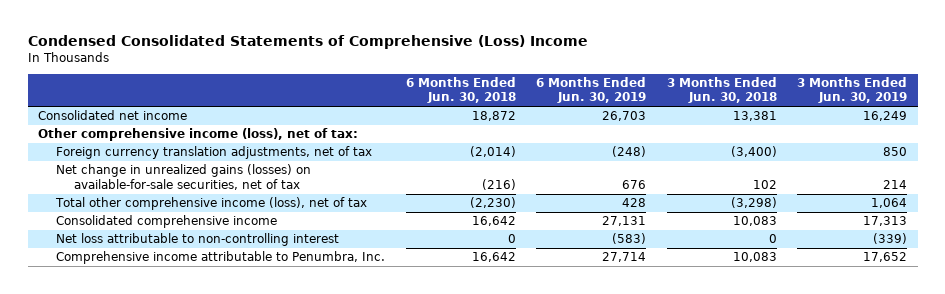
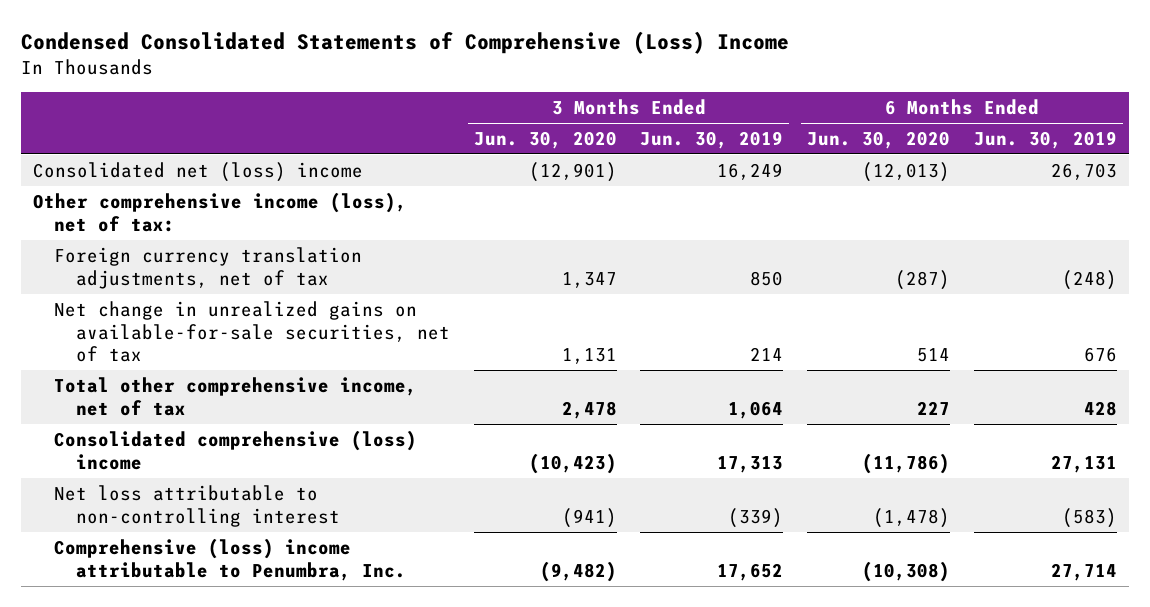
[405,77,516,104] 6 Months Ended Jun. 30, 2018 -> none
[666,77,777,104] 3 Months Ended Jun. 30, 2018 -> none
none -> [473,130,617,149] Jun. 30, 2020
none -> [807,130,951,149] Jun. 30, 2020
[37,110,187,121] Consolidated net income -> [32,161,363,182] Consolidated net (loss) income
[55,164,311,190] Net change in unrealized gains (losses) on available-for-sale securities, net of tax -> [54,300,450,363] Net change in unrealized gains on available-for-sale securities, net of tax
[54,197,367,211] Total other comprehensive income (loss), net of tax -> [54,376,418,416] Total other comprehensive income, net of tax
[55,215,277,229] Consolidated comprehensive income -> [54,429,418,470] Consolidated comprehensive (loss) income
[55,251,385,265] Comprehensive income attributable to Penumbra, Inc. -> [54,537,406,581] Comprehensive (loss) income attributable to Penumbra, Inc.

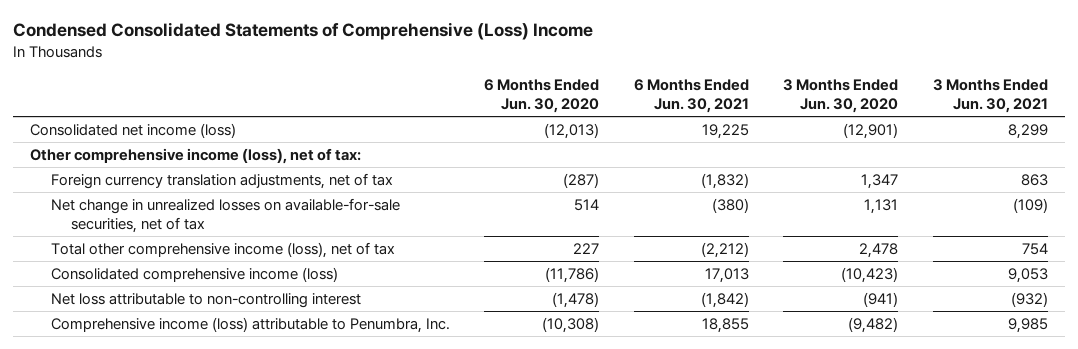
[640,130,784,149] Jun. 30, 2019 -> none
[974,130,1118,149] Jun. 30, 2019 -> none
none -> [633,78,749,113] 6 Months Ended Jun. 30, 2021
none -> [932,78,1048,113] 3 Months Ended Jun. 30, 2021
[32,161,363,182] Consolidated net (loss) income -> [29,123,236,139] Consolidated net income (loss)
[54,300,450,363] Net change in unrealized gains on available-for-sale securities, net of tax -> [50,198,400,234] Net change in unrealized losses on available-for-sale securities, net of tax
[54,376,418,416] Total other comprehensive income, net of tax -> [50,242,395,259] Total other comprehensive income (loss), net of tax
[54,429,418,470] Consolidated comprehensive (loss) income -> [50,267,338,283] Consolidated comprehensive income (loss)
[54,537,406,581] Comprehensive (loss) income attributable to Penumbra, Inc. -> [50,317,450,334] Comprehensive income (loss) attributable to Penumbra, Inc.

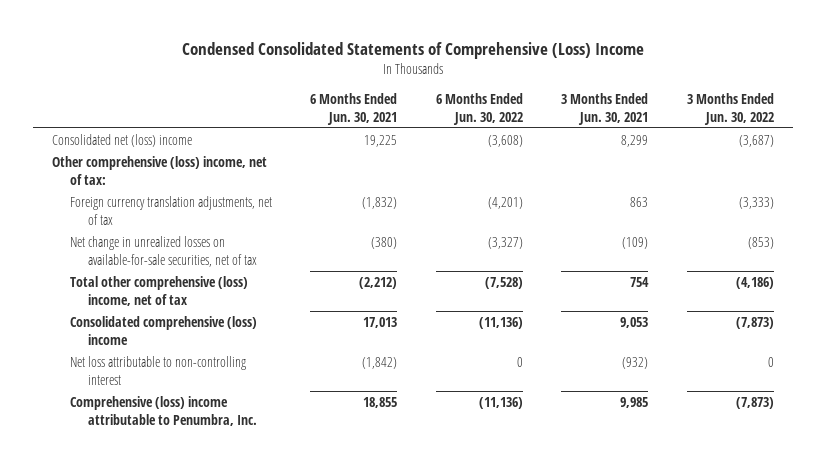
[484,78,600,113] 6 Months Ended Jun. 30, 2020 -> none
[783,78,899,113] 3 Months Ended Jun. 30, 2020 -> none
none -> [435,93,523,125] 6 Months Ended Jun. 30, 2022
none -> [686,93,774,125] 3 Months Ended Jun. 30, 2022
[29,123,236,139] Consolidated net income (loss) -> [51,134,192,148] Consolidated net (loss) income
[29,148,361,165] Other comprehensive income (loss), net of tax: -> [51,156,267,185] Other comprehensive (loss) income, net of tax:
[50,242,395,259] Total other comprehensive income (loss), net of tax -> [70,276,249,306] Total other comprehensive (loss) income, net of tax
[50,267,338,283] Consolidated comprehensive income (loss) -> [70,316,258,345] Consolidated comprehensive (loss) income
[50,317,450,334] Comprehensive income (loss) attributable to Penumbra, Inc. -> [70,396,258,426] Comprehensive (loss) income attributable to Penumbra, Inc.

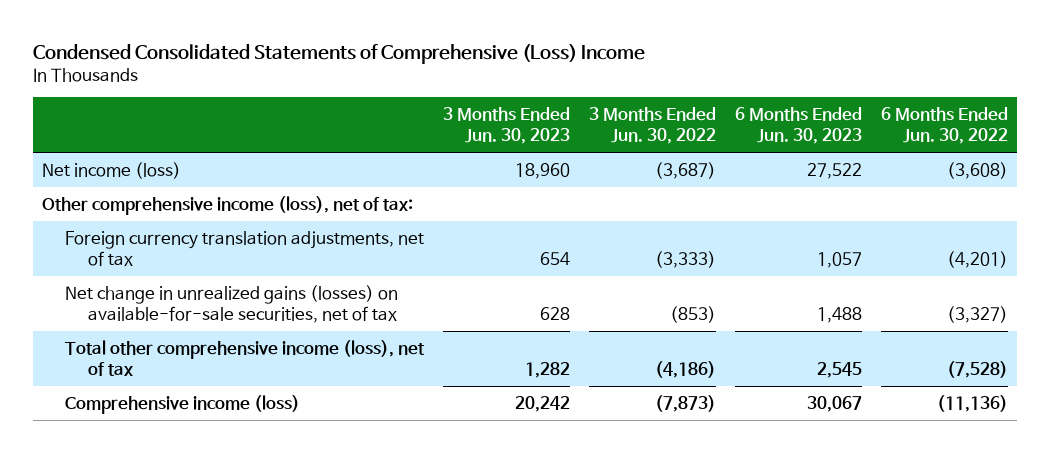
[310,93,398,125] 6 Months Ended Jun. 30, 2021 -> none
[561,93,649,125] 3 Months Ended Jun. 30, 2021 -> none
none -> [443,107,571,145] 3 Months Ended Jun. 30, 2023
none -> [735,107,863,145] 6 Months Ended Jun. 30, 2023
[51,134,192,148] Consolidated net (loss) income -> [42,161,182,179] Net income (loss)
[51,156,267,185] Other comprehensive (loss) income, net of tax: -> [42,195,414,215] Other comprehensive income (loss), net of tax:
[70,316,258,345] Consolidated comprehensive (loss) income -> none
[70,356,247,385] Net loss attributable to non-controlling interest -> none
[70,236,258,267] Net change in unrealized losses on available-for-sale securities, net of tax -> [65,284,399,323] Net change in unrealized gains (losses) on available-for-sale securities, net of tax
[70,276,249,306] Total other comprehensive (loss) income, net of tax -> [65,339,426,376] Total other comprehensive income (loss), net of tax
[70,396,258,426] Comprehensive (loss) income attributable to Penumbra, Inc. -> [65,394,301,414] Comprehensive income (loss)

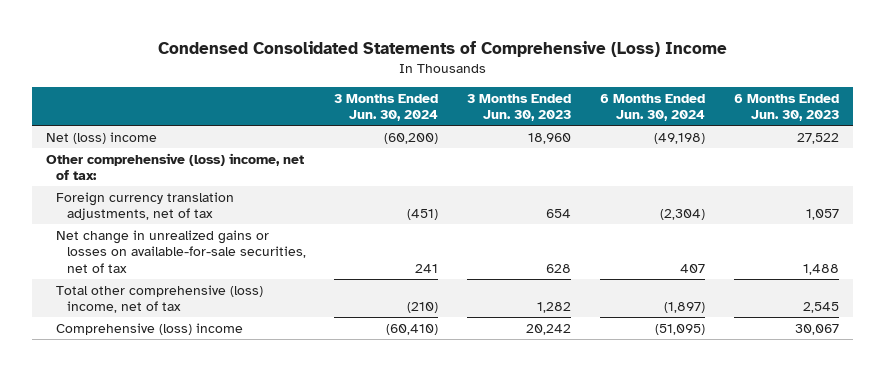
[589,107,717,145] 3 Months Ended Jun. 30, 2022 -> none
[881,107,1009,145] 6 Months Ended Jun. 30, 2022 -> none
none -> [334,93,439,122] 3 Months Ended Jun. 30, 2024
none -> [600,93,706,122] 6 Months Ended Jun. 30, 2024
[42,161,182,179] Net income (loss) -> [46,131,158,144] Net (loss) income
[42,195,414,215] Other comprehensive income (loss), net of tax: -> [46,152,305,181] Other comprehensive (loss) income, net of tax:
[65,284,399,323] Net change in unrealized gains (losses) on available-for-sale securities, net of tax -> [56,229,306,273] Net change in unrealized gains or losses on available-for-sale securities, net of tax
[65,339,426,376] Total other comprehensive income (loss), net of tax -> [56,284,264,314] Total other comprehensive (loss) income, net of tax
[65,394,301,414] Comprehensive income (loss) -> [56,322,244,335] Comprehensive (loss) income

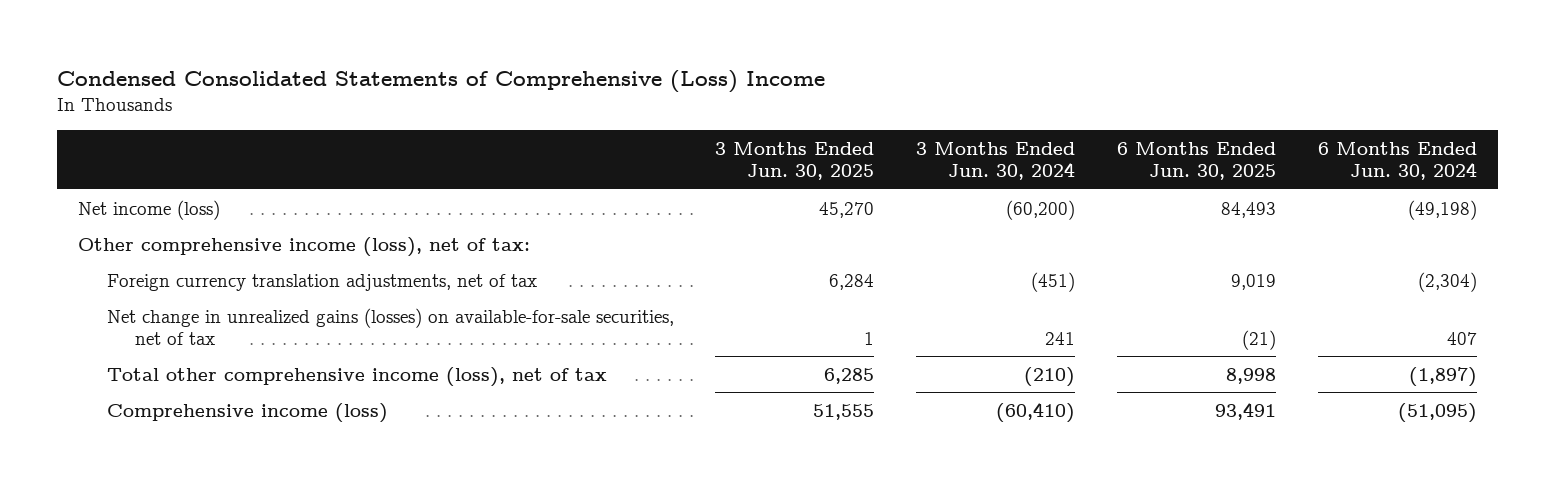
[467,93,572,122] 3 Months Ended Jun. 30, 2023 -> none
[733,93,839,122] 6 Months Ended Jun. 30, 2023 -> none
none -> [715,141,875,180] 3 Months Ended Jun. 30, 2025
none -> [1116,141,1276,180] 6 Months Ended Jun. 30, 2025
[46,131,158,144] Net (loss) income -> [78,199,221,220] Net income (loss)
[46,152,305,181] Other comprehensive (loss) income, net of tax: -> [78,236,531,257] Other comprehensive income (loss), net of tax:
[56,229,306,273] Net change in unrealized gains or losses on available-for-sale securities, net of tax -> [106,307,674,345] Net change in unrealized gains (losses) on available-for-sale securities, net of tax
[56,284,264,314] Total other comprehensive (loss) income, net of tax -> [106,366,607,387] Total other comprehensive income (loss), net of tax
[56,322,244,335] Comprehensive (loss) income -> [106,402,388,423] Comprehensive income (loss)

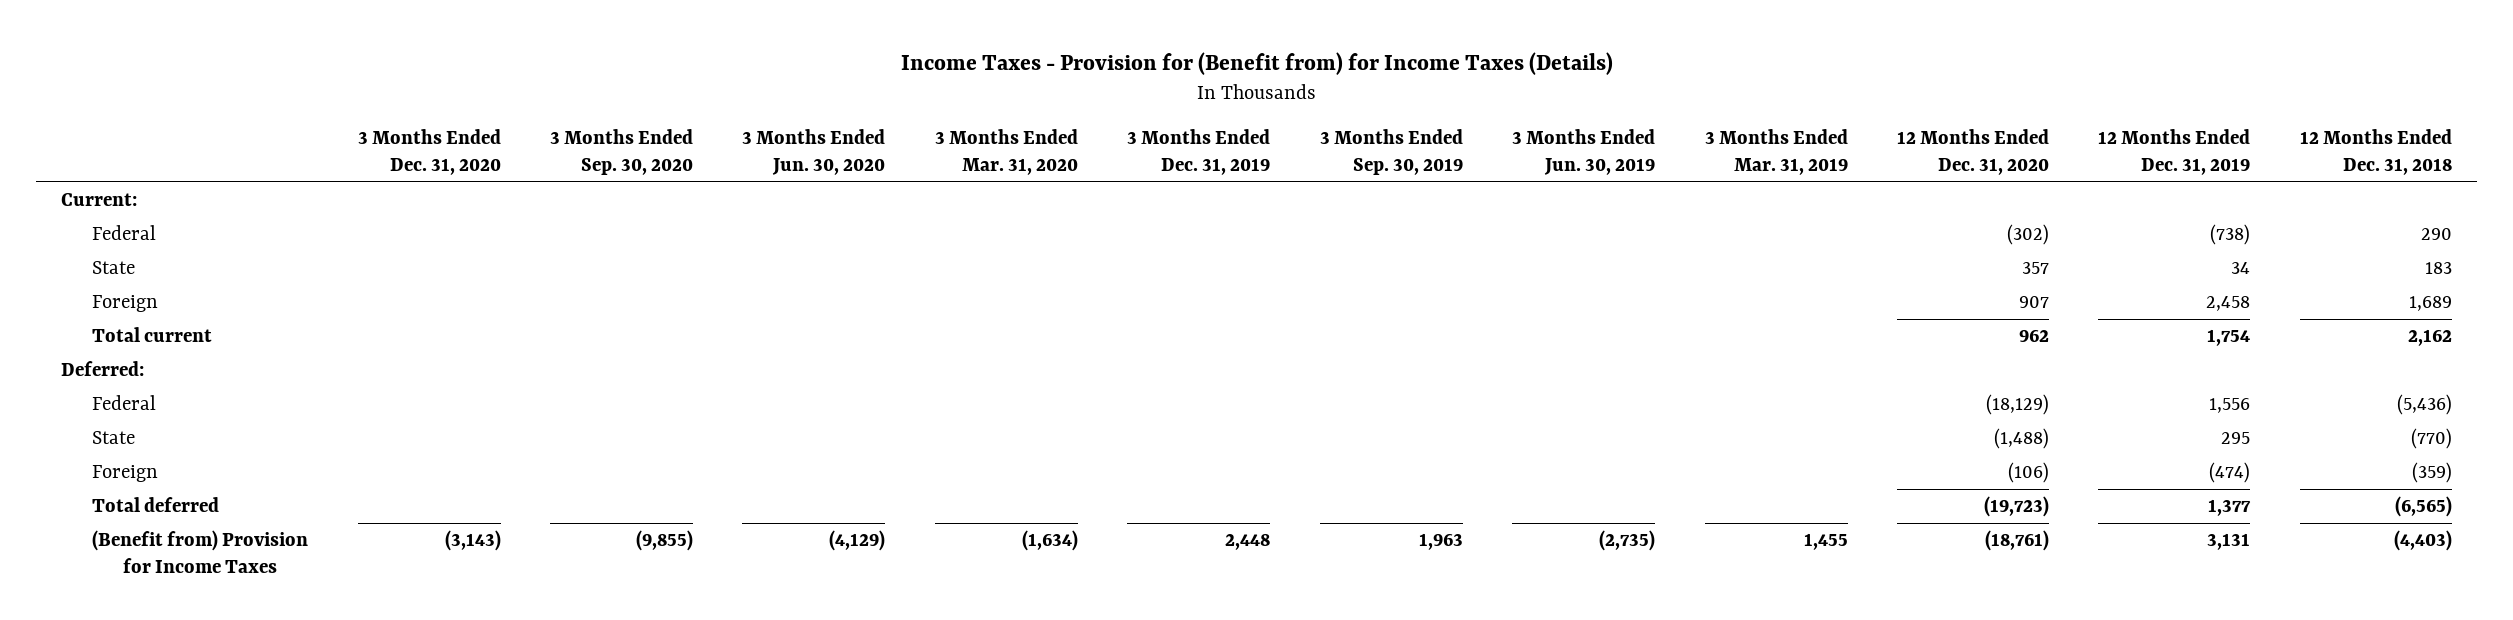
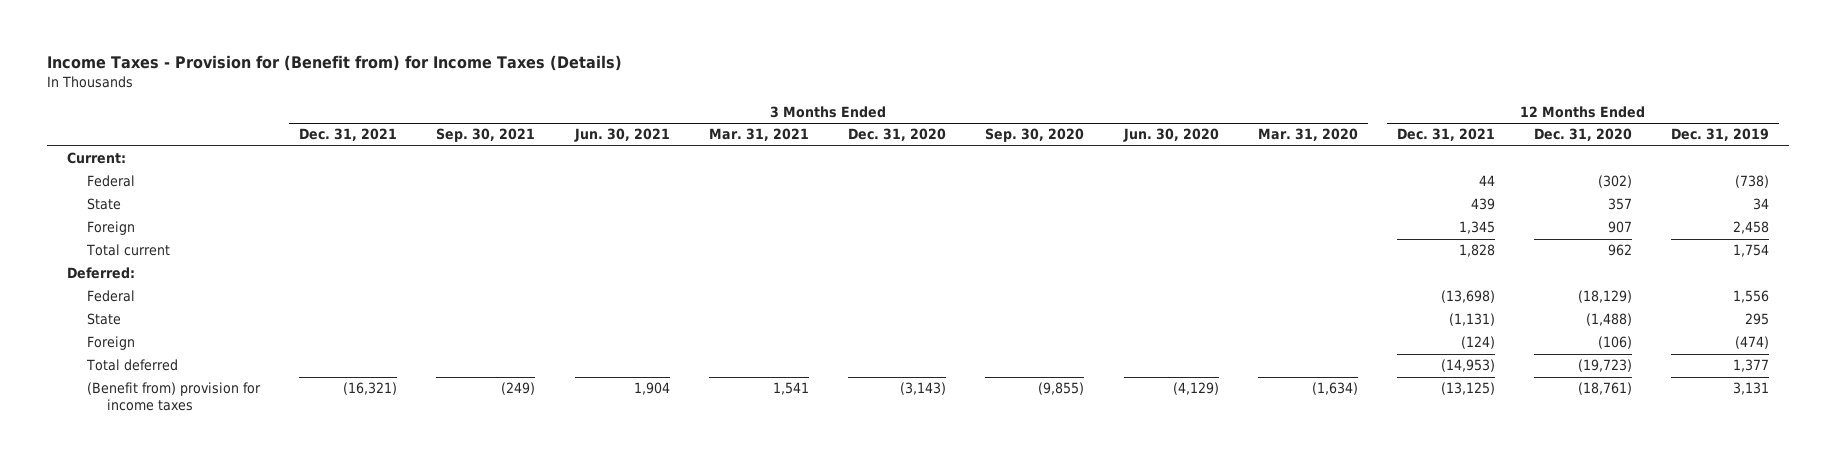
[1127,128,1271,176] 3 Months Ended Dec. 31, 2019 -> none
[1319,128,1463,176] 3 Months Ended Sep. 30, 2019 -> none
[1512,128,1656,176] 3 Months Ended Jun. 30, 2019 -> none
[1704,128,1848,176] 3 Months Ended Mar. 31, 2019 -> none
[2299,128,2452,176] 12 Months Ended Dec. 31, 2018 -> none
none -> [299,128,398,142] Dec. 31, 2021
none -> [436,128,536,143] Sep. 30, 2021
none -> [573,128,670,143] Jun. 30, 2021
none -> [708,128,809,142] Mar. 31, 2021
none -> [1396,128,1495,142] Dec. 31, 2021
[92,529,309,574] (Benefit from) Provision for Income Taxes -> [86,382,261,412] (Benefit from) provision for income taxes

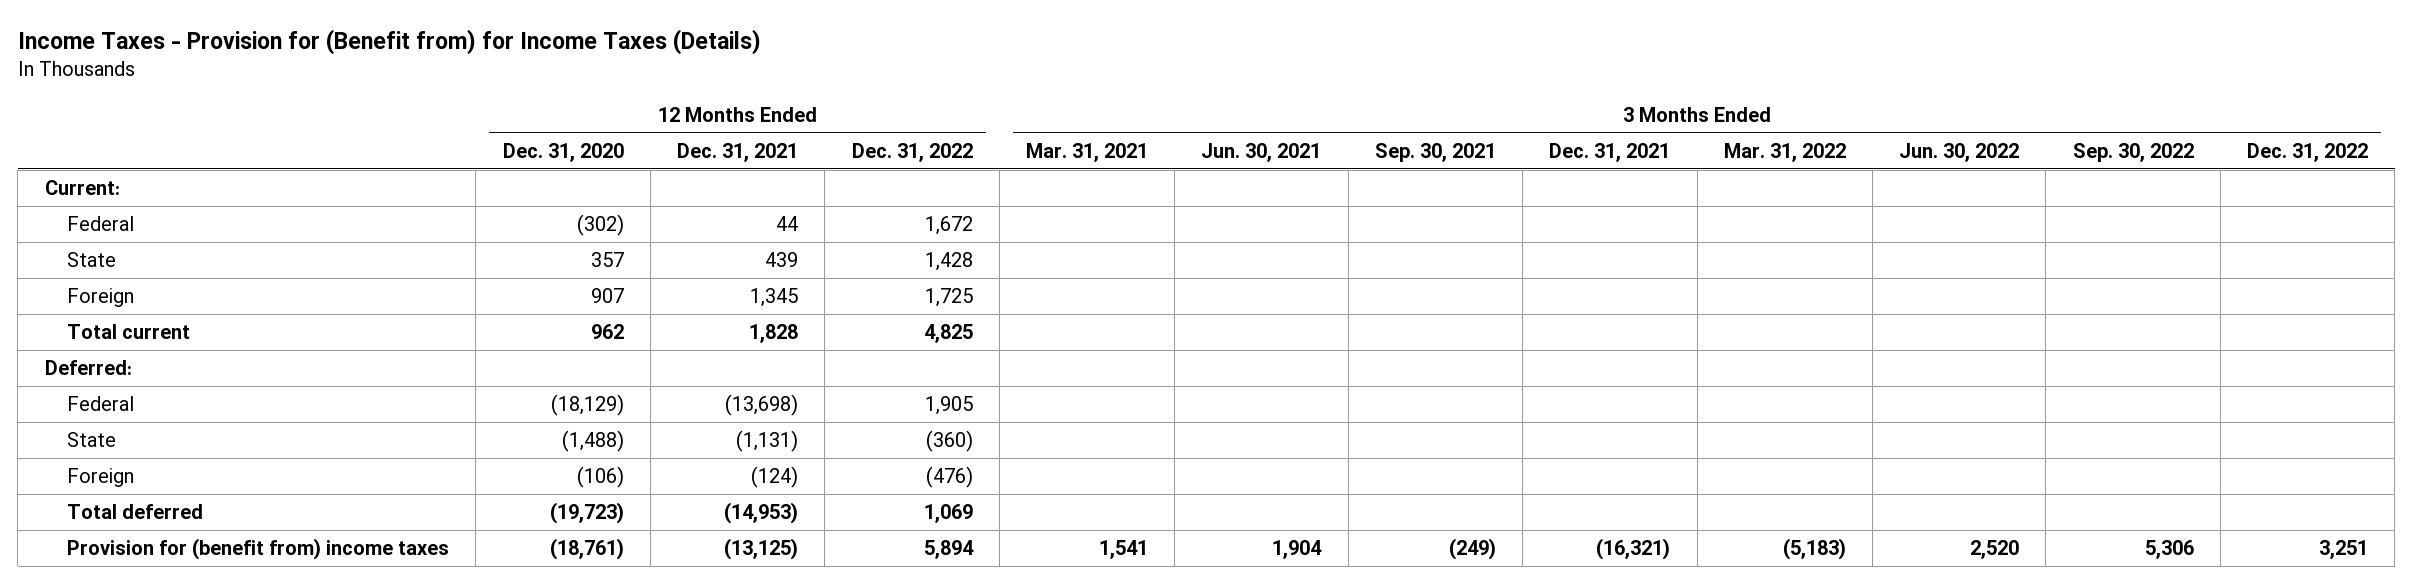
[848,128,947,142] Dec. 31, 2020 -> none
[985,128,1085,143] Sep. 30, 2020 -> none
[1122,128,1219,143] Jun. 30, 2020 -> none
[1257,128,1358,142] Mar. 31, 2020 -> none
[1671,128,1770,142] Dec. 31, 2019 -> none
none -> [851,142,973,162] Dec. 31, 2022
none -> [1723,142,1846,162] Mar. 31, 2022
none -> [1899,142,2020,162] Jun. 30, 2022
none -> [2072,142,2194,162] Sep. 30, 2022
none -> [2247,142,2369,162] Dec. 31, 2022
[86,382,261,412] (Benefit from) provision for income taxes -> [67,538,450,561] Provision for (benefit from) income taxes

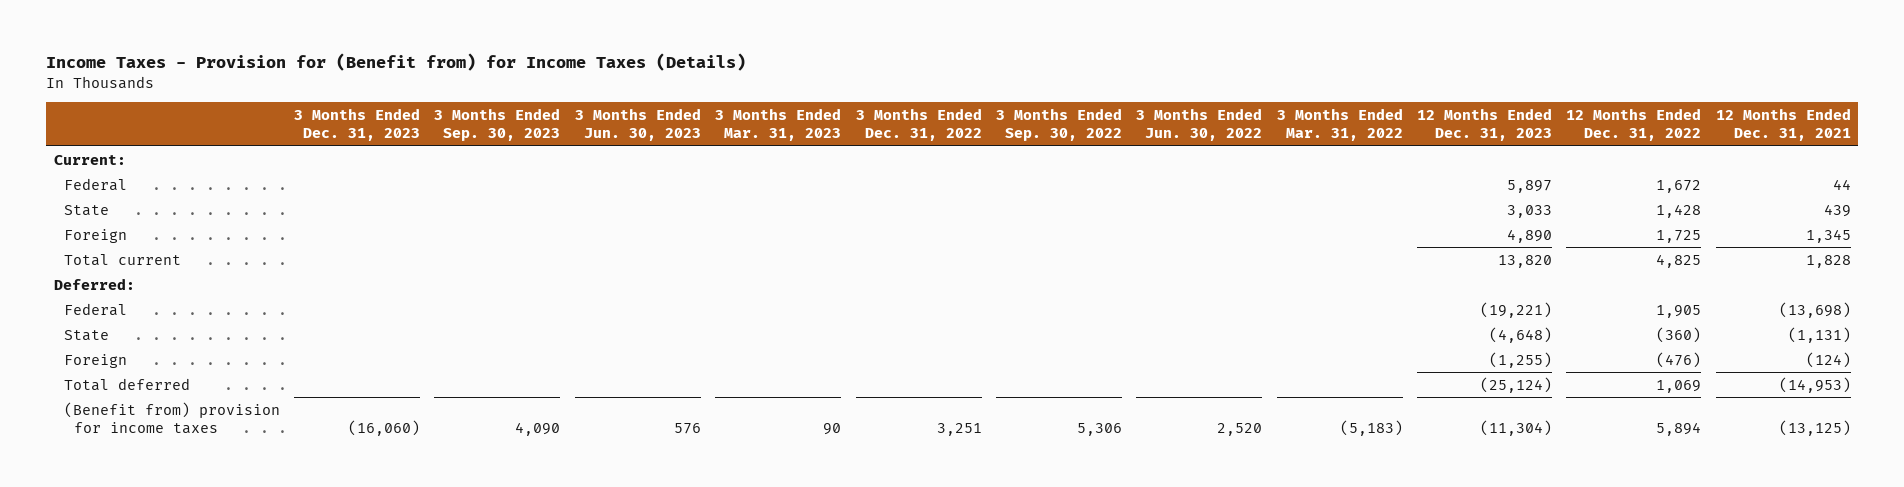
[502,142,624,162] Dec. 31, 2020 -> none
[1025,142,1148,162] Mar. 31, 2021 -> none
[1201,142,1322,162] Jun. 30, 2021 -> none
[1374,142,1496,162] Sep. 30, 2021 -> none
[1549,142,1671,162] Dec. 31, 2021 -> none
none -> [294,107,421,142] 3 Months Ended Dec. 31, 2023
none -> [434,107,561,142] 3 Months Ended Sep. 30, 2023
none -> [574,107,701,142] 3 Months Ended Jun. 30, 2023
none -> [715,107,842,142] 3 Months Ended Mar. 31, 2023
none -> [1416,107,1552,142] 12 Months Ended Dec. 31, 2023
[67,538,450,561] Provision for (benefit from) income taxes -> [63,401,280,435] (Benefit from) provision for income taxes

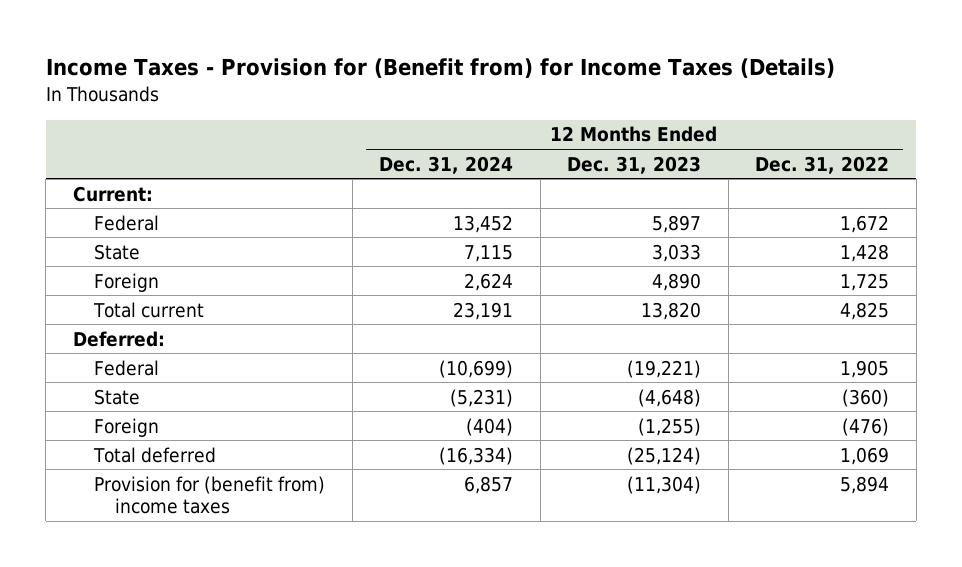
[294,107,421,142] 3 Months Ended Dec. 31, 2023 -> none
[434,107,561,142] 3 Months Ended Sep. 30, 2023 -> none
[574,107,701,142] 3 Months Ended Jun. 30, 2023 -> none
[715,107,842,142] 3 Months Ended Mar. 31, 2023 -> none
[855,107,982,142] 3 Months Ended Dec. 31, 2022 -> none
[995,107,1122,142] 3 Months Ended Sep. 30, 2022 -> none
[1136,107,1263,142] 3 Months Ended Jun. 30, 2022 -> none
[1276,107,1403,142] 3 Months Ended Mar. 31, 2022 -> none
[1715,107,1851,142] 12 Months Ended Dec. 31, 2021 -> none
none -> [379,155,514,174] Dec. 31, 2024
[63,401,280,435] (Benefit from) provision for income taxes -> [93,475,325,515] Provision for (benefit from) income taxes

